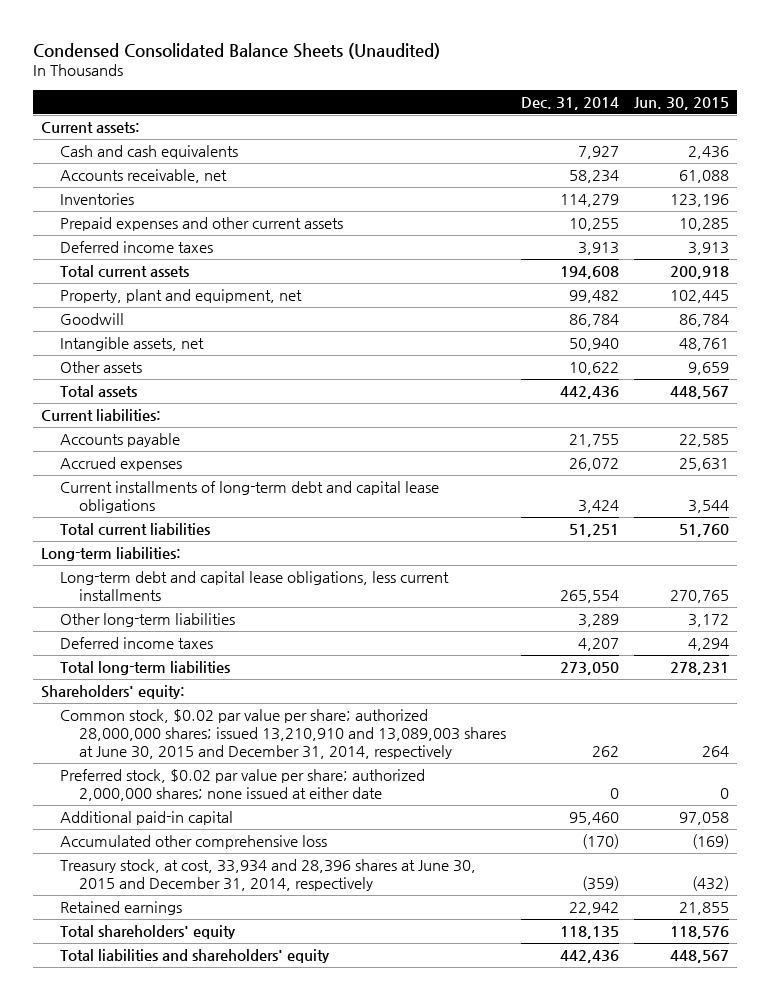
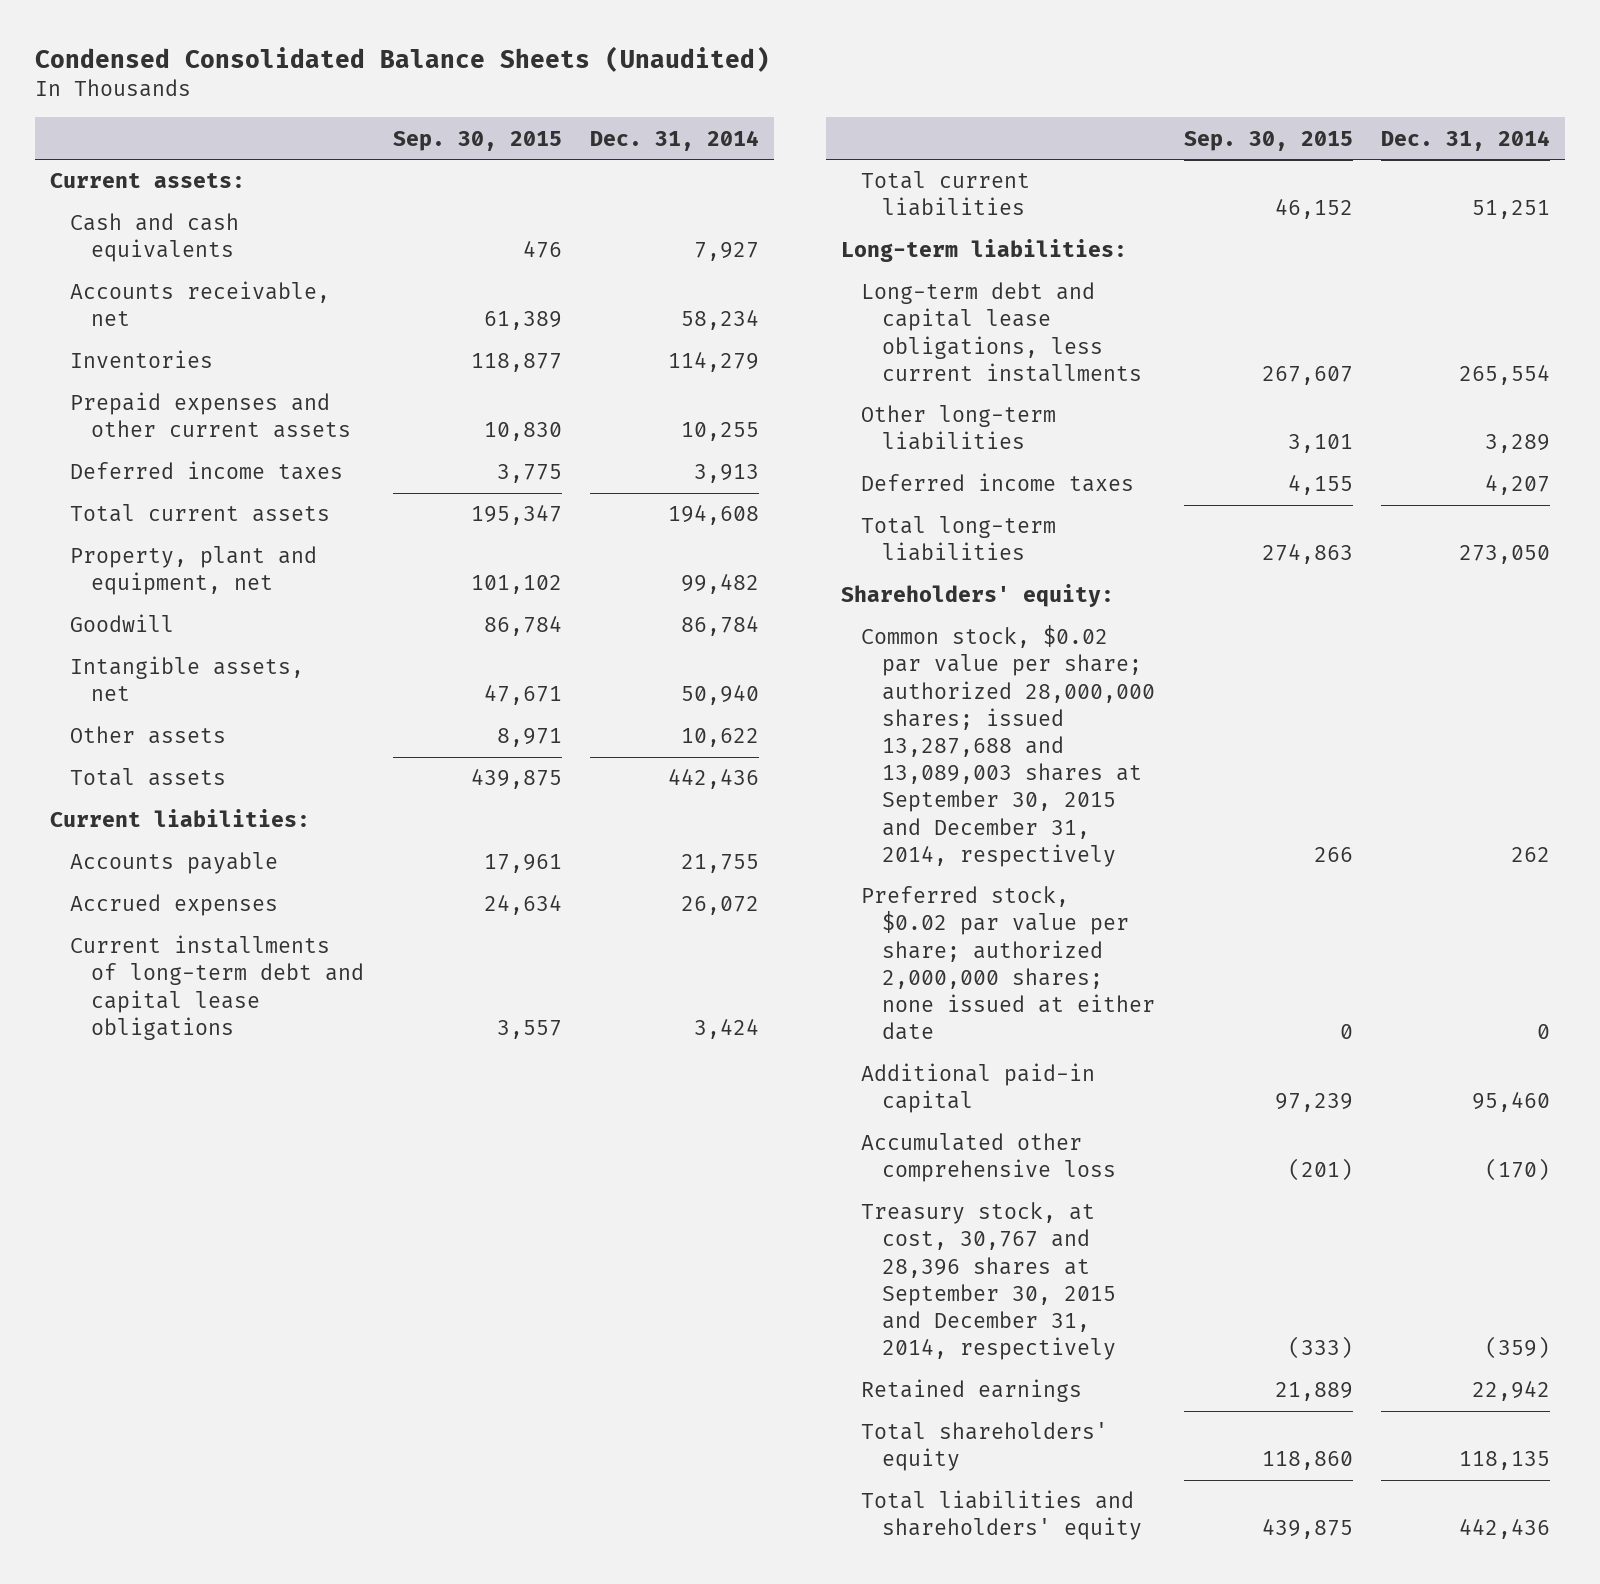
[634,96,730,110] Jun. 30, 2015 -> none
none -> [392,130,562,151] Sep. 30, 2015
[60,709,507,759] Common stock, $0.02 par value per share; authorized 28,000,000 shares; issued 13,210,910 and 13,089,003 shares at June 30, 2015 and December 31, 2014, respectively -> [861,625,1155,867] Common stock, $0.02 par value per share; authorized 28,000,000 shares; issued 13,287,688 and 13,089,003 shares at September 30, 2015 and December 31, 2014, respectively
[60,859,477,891] Treasury stock, at cost, 33,934 and 28,396 shares at June 30, 2015 and December 31, 2014, respectively -> [861,1202,1116,1361] Treasury stock, at cost, 30,767 and 28,396 shares at September 30, 2015 and December 31, 2014, respectively

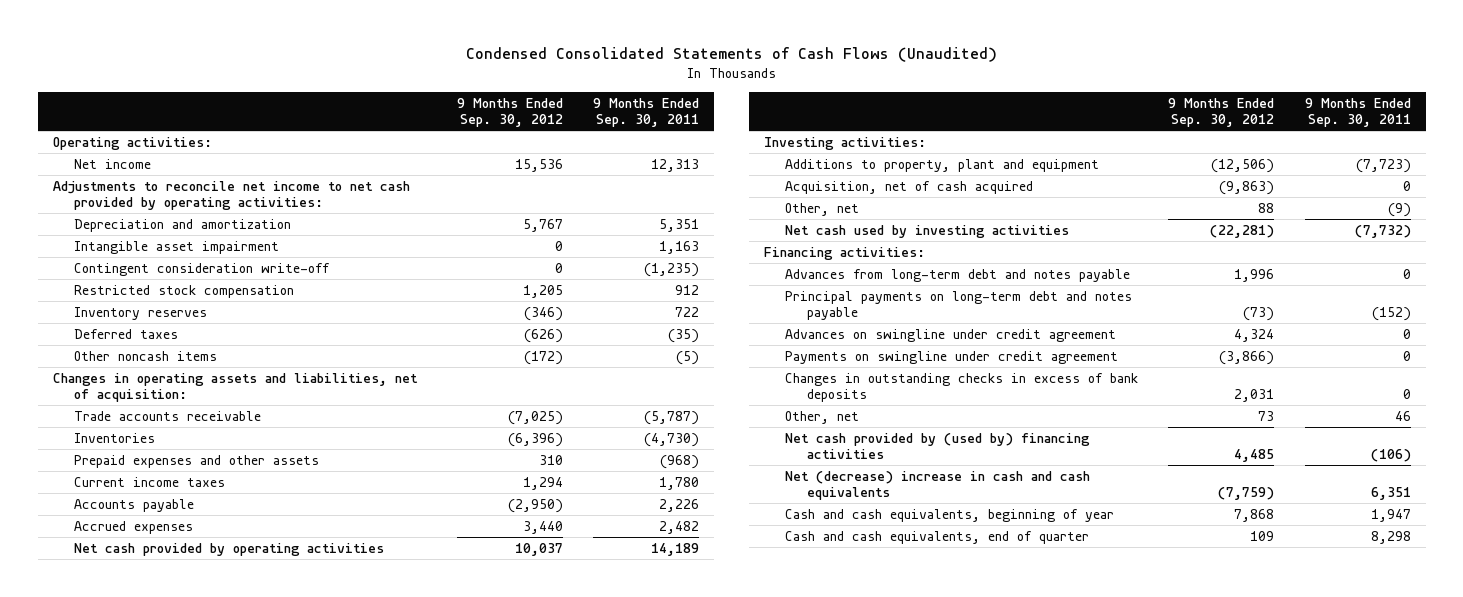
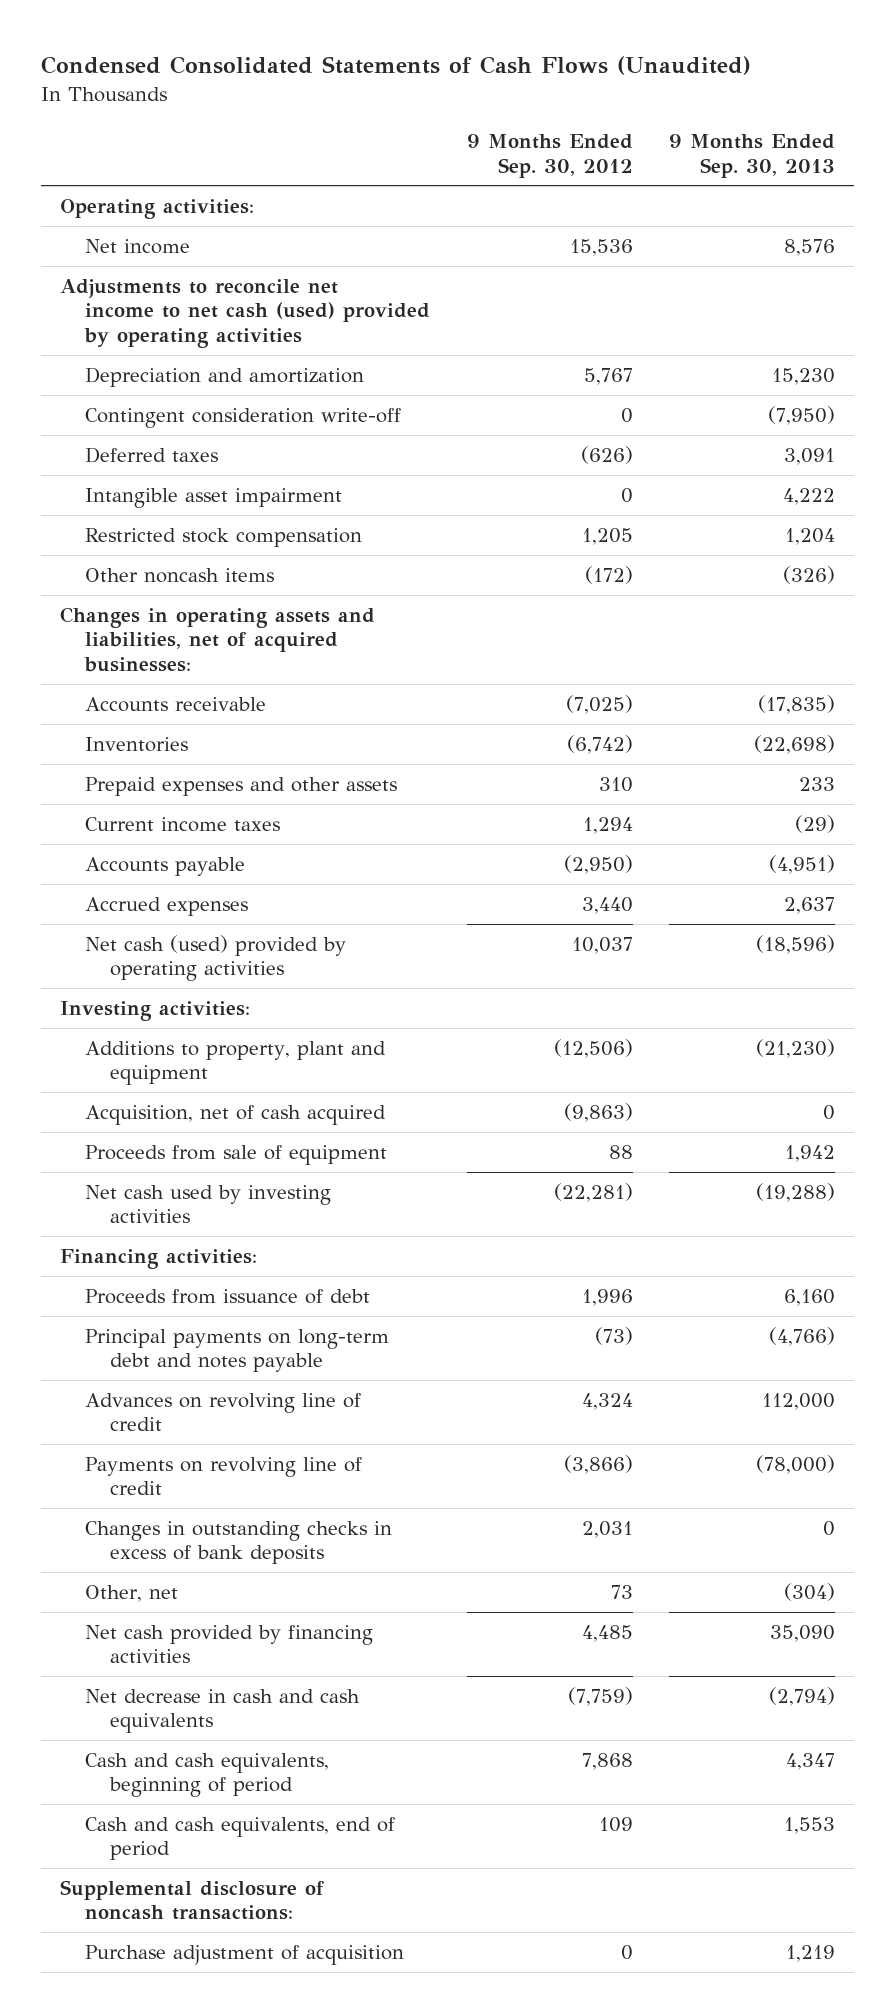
[593,97,700,128] 9 Months Ended Sep. 30, 2011 -> none
none -> [669,134,836,178] 9 Months Ended Sep. 30, 2013
[52,180,410,211] Adjustments to reconcile net income to net cash provided by operating activities: -> [59,279,430,348] Adjustments to reconcile net income to net cash (used) provided by operating activities
[74,306,208,320] Inventory reserves -> none
[74,240,280,254] Intangible asset impairment -> [84,488,342,509] Intangible asset impairment
[74,284,295,298] Restricted stock compensation -> [84,528,362,548] Restricted stock compensation
[52,372,418,403] Changes in operating assets and liabilities, net of acquisition: -> [59,607,375,672] Changes in operating assets and liabilities, net of acquired businesses:
[74,410,262,421] Trade accounts receivable -> [84,697,266,713] Accounts receivable
[508,432,564,447] (6,396) -> [566,735,633,755] (6,742)
[74,542,385,556] Net cash provided by operating activities -> [84,935,346,982] Net cash (used) provided by operating activities
[785,202,860,216] Other, net -> none
none -> [84,1145,387,1166] Proceeds from sale of equipment
[785,268,1131,282] Advances from long-term debt and notes payable -> [84,1289,370,1305] Proceeds from issuance of debt
[785,328,1117,342] Advances on swingline under credit agreement -> [84,1393,361,1432] Advances on revolving line of credit
[785,350,1119,364] Payments on swingline under credit agreement -> [84,1457,362,1496] Payments on revolving line of credit
[785,432,1091,460] Net cash provided by (used by) financing activities -> [84,1625,373,1664] Net cash provided by financing activities
[785,470,1091,501] Net (decrease) increase in cash and cash equivalents -> [84,1689,360,1734] Net decrease in cash and cash equivalents
[785,508,1115,522] Cash and cash equivalents, beginning of year -> [84,1753,329,1798] Cash and cash equivalents, beginning of period
[785,530,1090,544] Cash and cash equivalents, end of quarter -> [84,1817,395,1861] Cash and cash equivalents, end of period
none -> [59,1880,324,1921] Supplemental disclosure of noncash transactions:
none -> [84,1945,404,1966] Purchase adjustment of acquisition

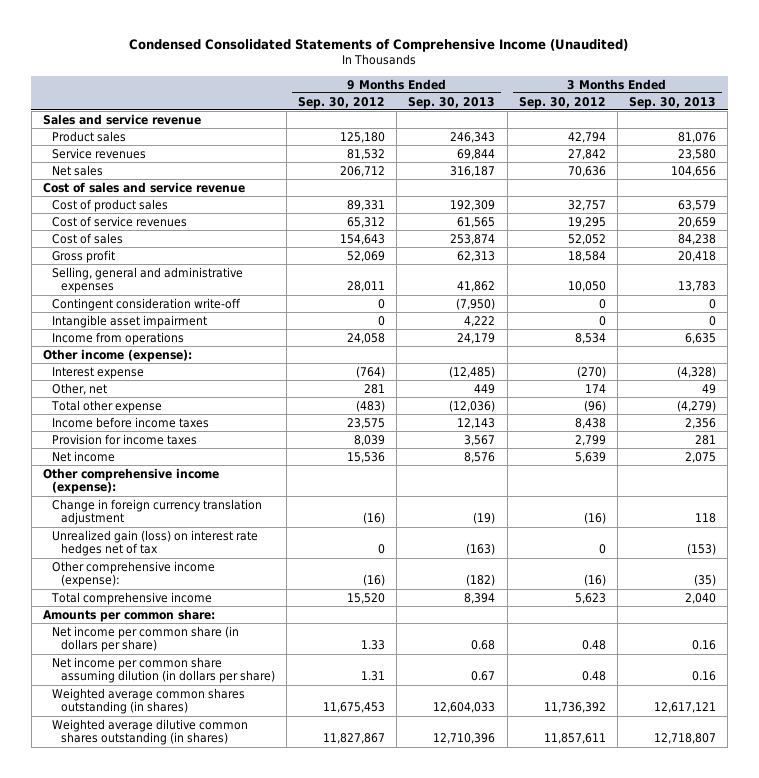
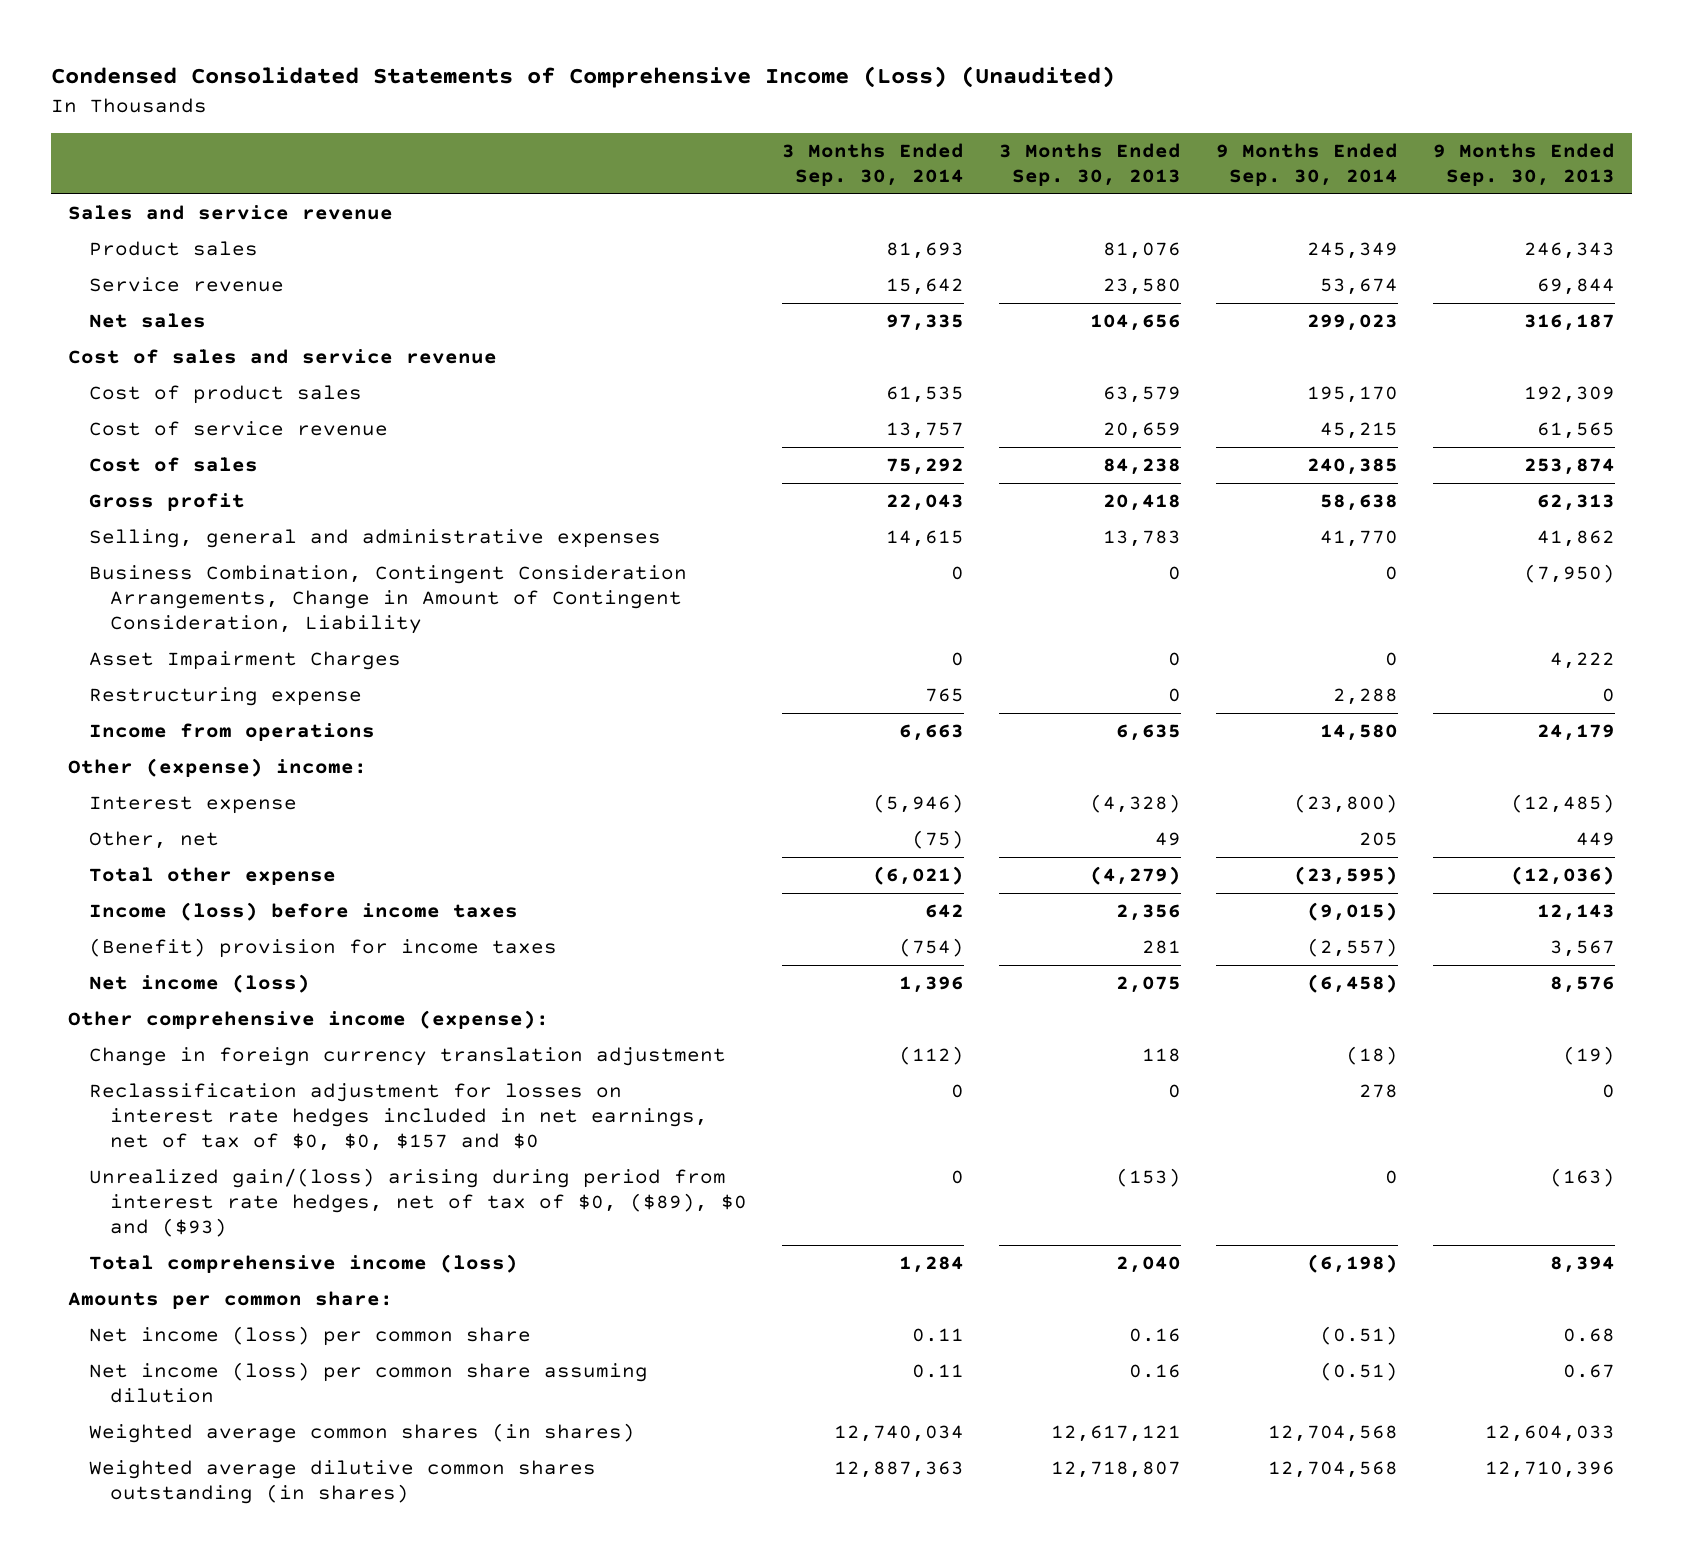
[129,38,629,52] Condensed Consolidated Statements of Comprehensive Income (Unaudited) -> [50,66,1115,89] Condensed Consolidated Statements of Comprehensive Income (Loss) (Unaudited)
[298,96,386,109] Sep. 30, 2012 -> none
[518,96,606,109] Sep. 30, 2012 -> none
none -> [782,143,965,187] 3 Months Ended Sep. 30, 2014
none -> [1215,143,1398,187] 9 Months Ended Sep. 30, 2014
[51,147,146,159] Service revenues -> [89,277,285,293] Service revenue
[51,215,187,227] Cost of service revenues -> [89,421,389,437] Cost of service revenue
[51,297,241,311] Contingent consideration write-off -> [89,565,688,635] Business Combination, Contingent Consideration Arrangements, Change in Amount of Contingent Consideration, Liability
[51,314,207,328] Intangible asset impairment -> [89,651,402,671] Asset Impairment Charges
none -> [89,687,363,707] Restructuring expense
[42,348,192,362] Other income (expense): -> [68,758,368,778] Other (expense) income:
[51,416,209,428] Income before income taxes -> [89,902,519,922] Income (loss) before income taxes
[51,433,197,445] Provision for income taxes -> [89,938,558,959] (Benefit) provision for income taxes
[51,450,115,462] Net income -> [89,974,311,994] Net income (loss)
[51,560,215,588] Other comprehensive income (expense): -> none
none -> [89,1083,709,1152] Reclassification adjustment for losses on interest rate hedges included in net earnings, net of tax of $0, $0, $157 and $0
[51,529,258,557] Unrealized gain (loss) on interest rate hedges net of tax -> [89,1168,748,1238] Unrealized gain/(loss) arising during period from interest rate hedges, net of tax of $0, ($89), $0 and ($93)
[50,591,212,605] Total comprehensive income -> [89,1254,519,1274] Total comprehensive income (loss)
[51,625,239,653] Net income per common share (in dollars per share) -> [89,1326,532,1347] Net income (loss) per common share
[51,656,275,684] Net income per common share assuming dilution (in dollars per share) -> [89,1362,649,1404] Net income (loss) per common share assuming dilution
[51,687,245,715] Weighted average common shares outstanding (in shares) -> [89,1423,636,1444] Weighted average common shares (in shares)

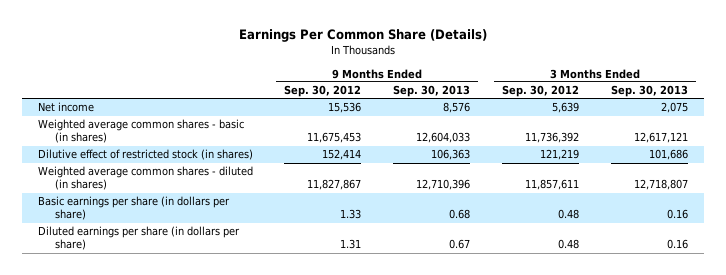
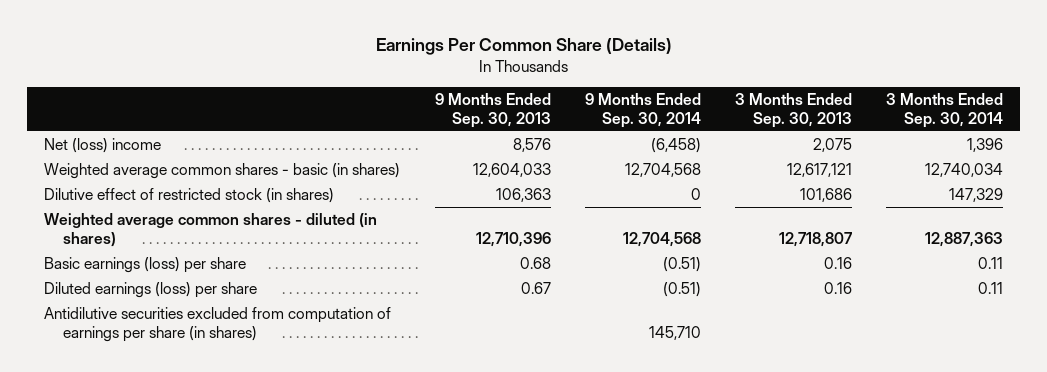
[284,85,362,98] Sep. 30, 2012 -> none
[502,85,580,98] Sep. 30, 2012 -> none
none -> [584,92,701,129] 9 Months Ended Sep. 30, 2014
none -> [885,92,1003,129] 3 Months Ended Sep. 30, 2014
[37,102,94,113] Net income -> [44,137,162,153] Net (loss) income
[37,196,230,221] Basic earnings per share (in dollars per share) -> [44,256,247,273] Basic earnings (loss) per share
[37,226,240,251] Diluted earnings per share (in dollars per share) -> [44,281,258,298] Diluted earnings (loss) per share
none -> [44,306,392,343] Antidilutive securities excluded from computation of earnings per share (in shares)

